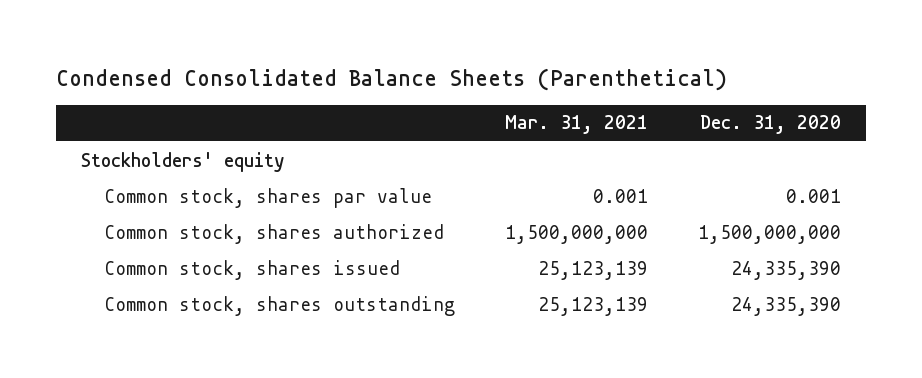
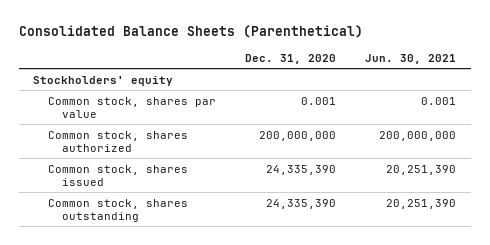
[56,67,728,91] Condensed Consolidated Balance Sheets (Parenthetical) -> [18,24,363,38] Consolidated Balance Sheets (Parenthetical)
[504,115,648,135] Mar. 31, 2021 -> none
none -> [365,53,457,64] Jun. 30, 2021
[697,224,841,244] 1,500,000,000 -> [258,130,336,141] 200,000,000

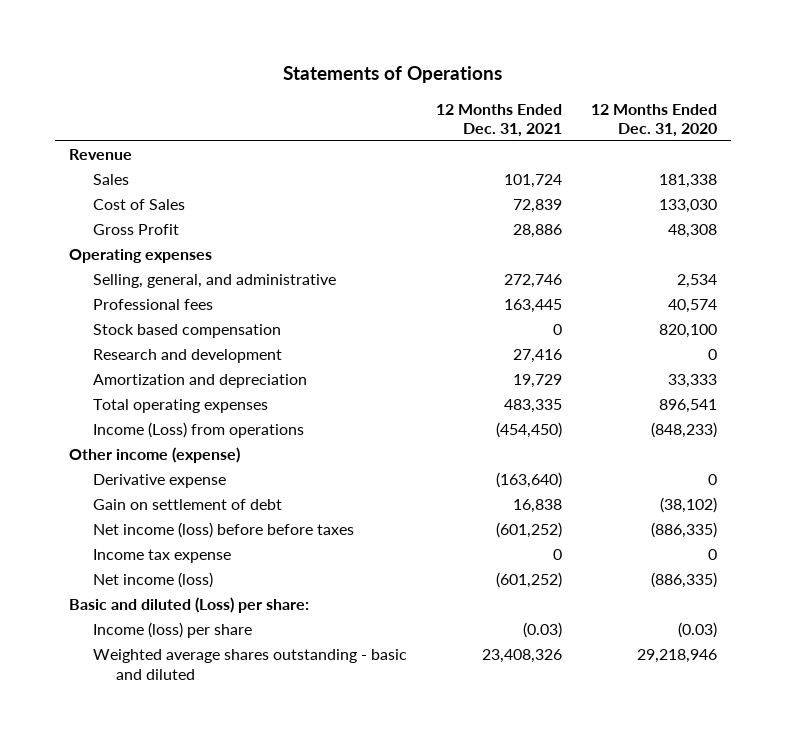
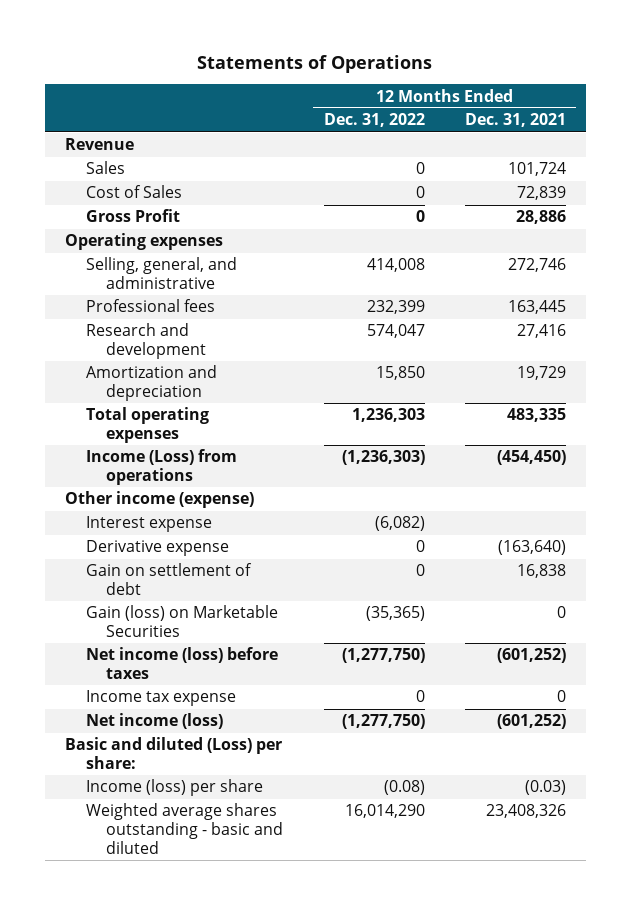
[590,103,717,138] 12 Months Ended Dec. 31, 2020 -> none
none -> [323,113,425,128] Dec. 31, 2022
[92,324,281,339] Stock based compensation -> none
none -> [85,516,212,533] Interest expense
none -> [85,605,278,637] Gain (loss) on Marketable Securities
[92,522,354,539] Net income (loss) before before taxes -> [85,647,278,679] Net income (loss) before taxes

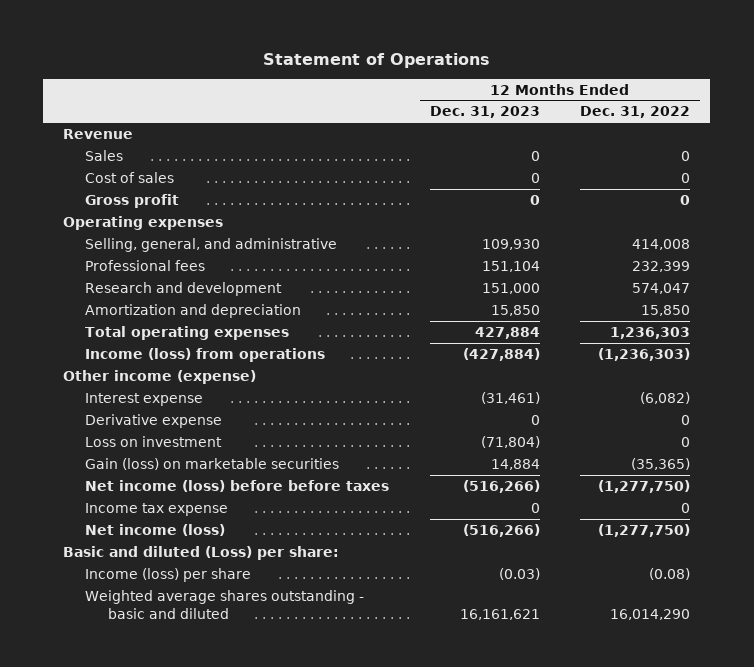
[197,55,433,74] Statements of Operations -> [262,52,490,68] Statement of Operations
[464,113,566,128] Dec. 31, 2021 -> none
none -> [429,106,540,119] Dec. 31, 2023
[85,185,182,199] Cost of Sales -> [85,171,175,183] Cost of sales
[85,209,180,223] Gross Profit -> [85,193,180,208] Gross profit
[85,449,237,485] Income (Loss) from operations -> [85,347,326,362] Income (loss) from operations
[85,563,252,595] Gain on settlement of debt -> none
none -> [85,435,223,447] Loss on investment
[85,605,278,637] Gain (loss) on Marketable Securities -> [85,457,340,470] Gain (loss) on marketable securities
[85,647,278,679] Net income (loss) before taxes -> [85,479,390,492] Net income (loss) before before taxes

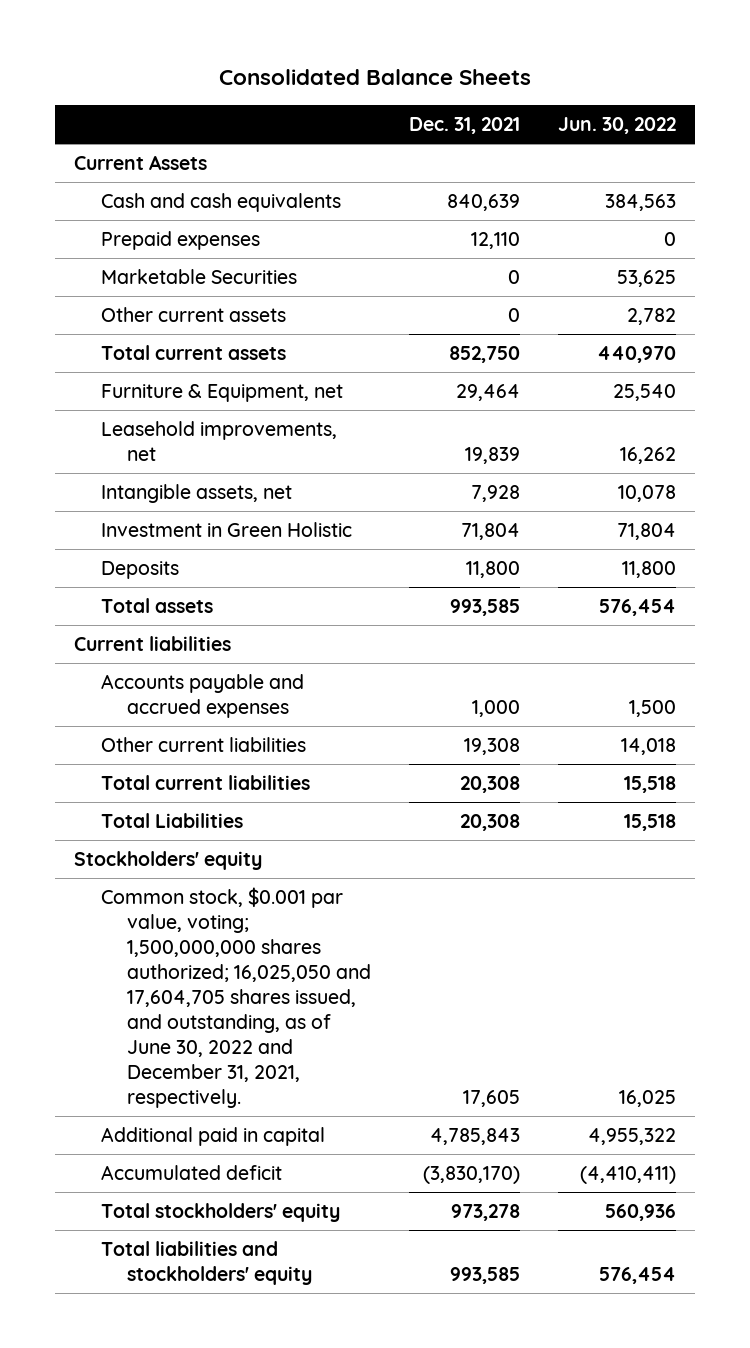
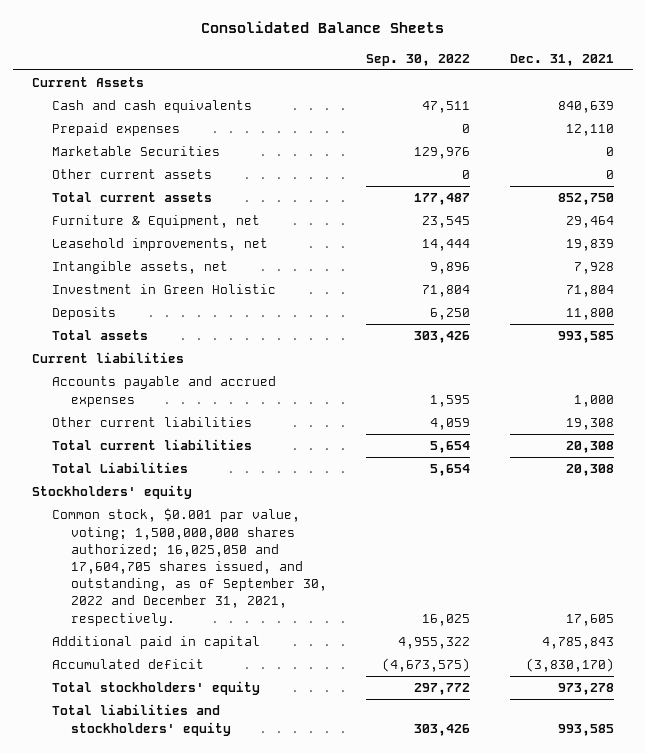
[558,117,677,135] Jun. 30, 2022 -> none
none -> [366,53,471,66] Sep. 30, 2022
[100,887,372,1108] Common stock, $0.001 par value, voting; 1,500,000,000 shares authorized; 16,025,050 and 17,604,705 shares issued, and outstanding, as of June 30, 2022 and December 31, 2021, respectively. -> [51,508,328,626] Common stock, $0.001 par value, voting; 1,500,000,000 shares authorized; 16,025,050 and 17,604,705 shares issued, and outstanding, as of September 30, 2022 and December 31, 2021, respectively.

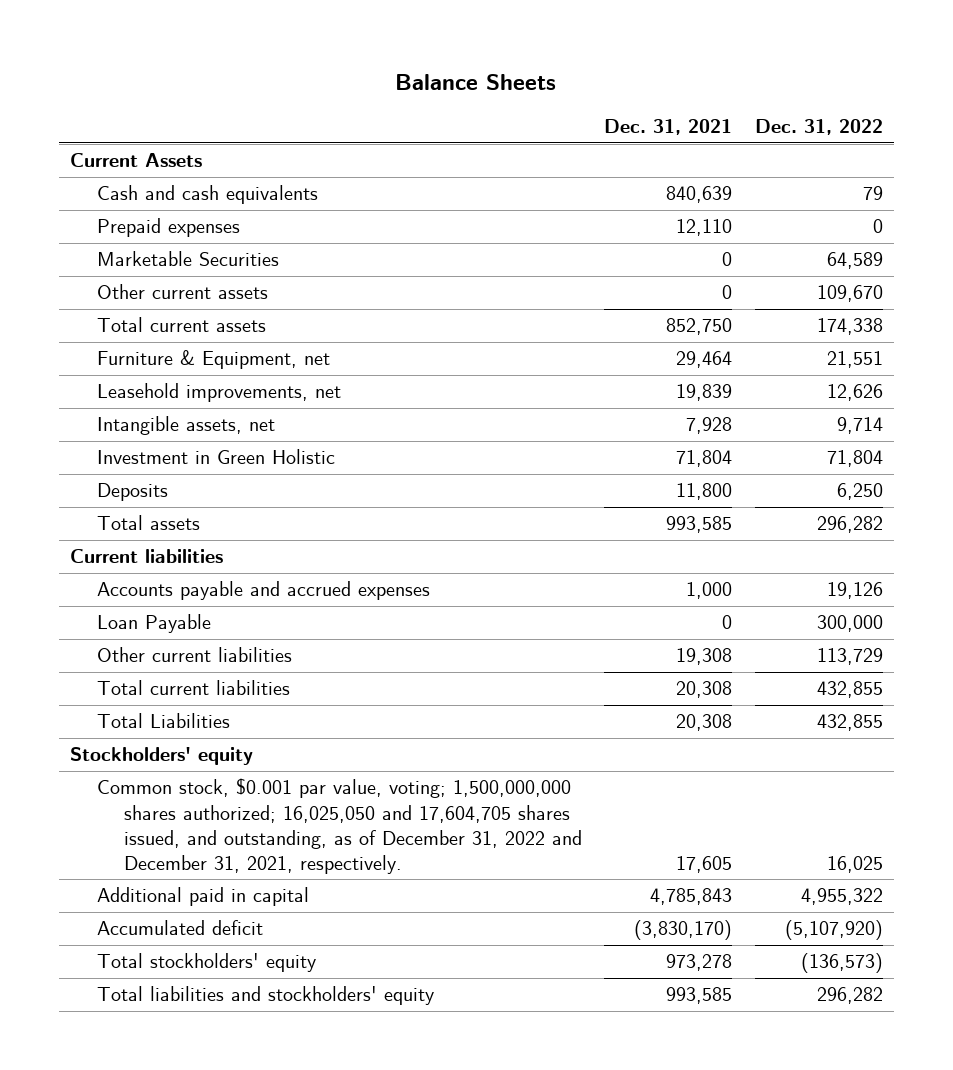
[200,21,444,34] Consolidated Balance Sheets -> [395,73,557,90] Balance Sheets
[366,53,471,66] Sep. 30, 2022 -> none
none -> [754,119,883,136] Dec. 31, 2022
none -> [96,614,211,634] Loan Payable
[51,508,328,626] Common stock, $0.001 par value, voting; 1,500,000,000 shares authorized; 16,025,050 and 17,604,705 shares issued, and outstanding, as of September 30, 2022 and December 31, 2021, respectively. -> [96,778,582,874] Common stock, $0.001 par value, voting; 1,500,000,000 shares authorized; 16,025,050 and 17,604,705 shares issued, and outstanding, as of December 31, 2022 and December 31, 2021, respectively.

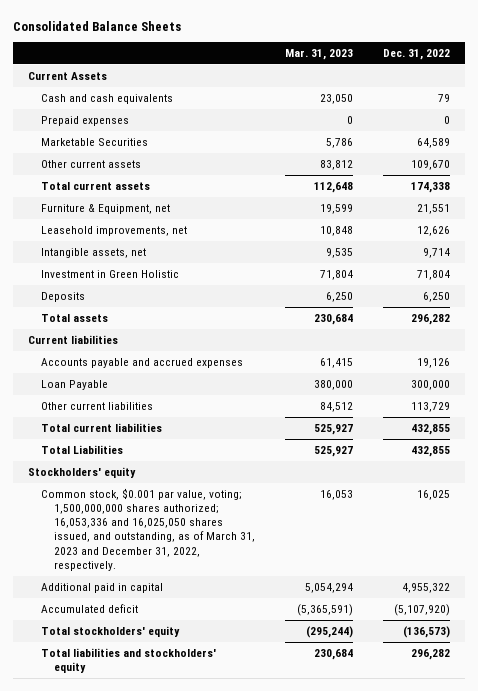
[395,73,557,90] Balance Sheets -> [13,20,182,31] Consolidated Balance Sheets
[604,119,733,136] Dec. 31, 2021 -> none
none -> [284,49,353,61] Mar. 31, 2023
[96,778,582,874] Common stock, $0.001 par value, voting; 1,500,000,000 shares authorized; 16,025,050 and 17,604,705 shares issued, and outstanding, as of December 31, 2022 and December 31, 2021, respectively. -> [41,487,256,571] Common stock, $0.001 par value, voting; 1,500,000,000 shares authorized; 16,053,336 and 16,025,050 shares issued, and outstanding, as of March 31, 2023 and December 31, 2022, respectively.

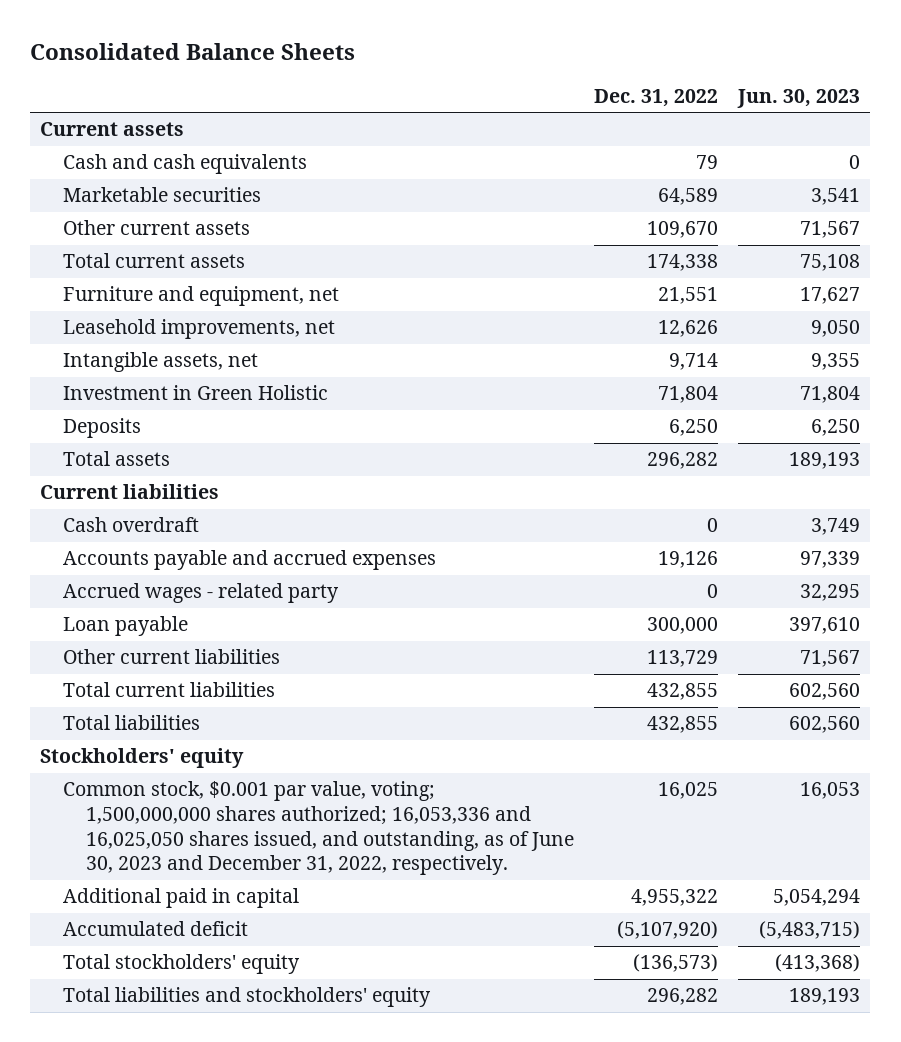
[284,49,353,61] Mar. 31, 2023 -> none
none -> [737,88,861,108] Jun. 30, 2023
[28,71,108,80] Current Assets -> [40,122,185,137] Current assets
[41,115,130,126] Prepaid expenses -> none
[41,137,149,146] Marketable Securities -> [63,187,262,203] Marketable securities
[41,203,171,214] Furniture & Equipment, net -> [63,286,340,307] Furniture and equipment, net
none -> [63,517,200,533] Cash overdraft
none -> [63,583,340,604] Accrued wages - related party
[41,379,109,390] Loan Payable -> [63,616,189,637] Loan payable
[41,444,124,454] Total Liabilities -> [63,715,201,731] Total liabilities
[41,487,256,571] Common stock, $0.001 par value, voting; 1,500,000,000 shares authorized; 16,053,336 and 16,025,050 shares issued, and outstanding, as of March 31, 2023 and December 31, 2022, respectively. -> [63,781,575,876] Common stock, $0.001 par value, voting; 1,500,000,000 shares authorized; 16,053,336 and 16,025,050 shares issued, and outstanding, as of June 30, 2023 and December 31, 2022, respectively.

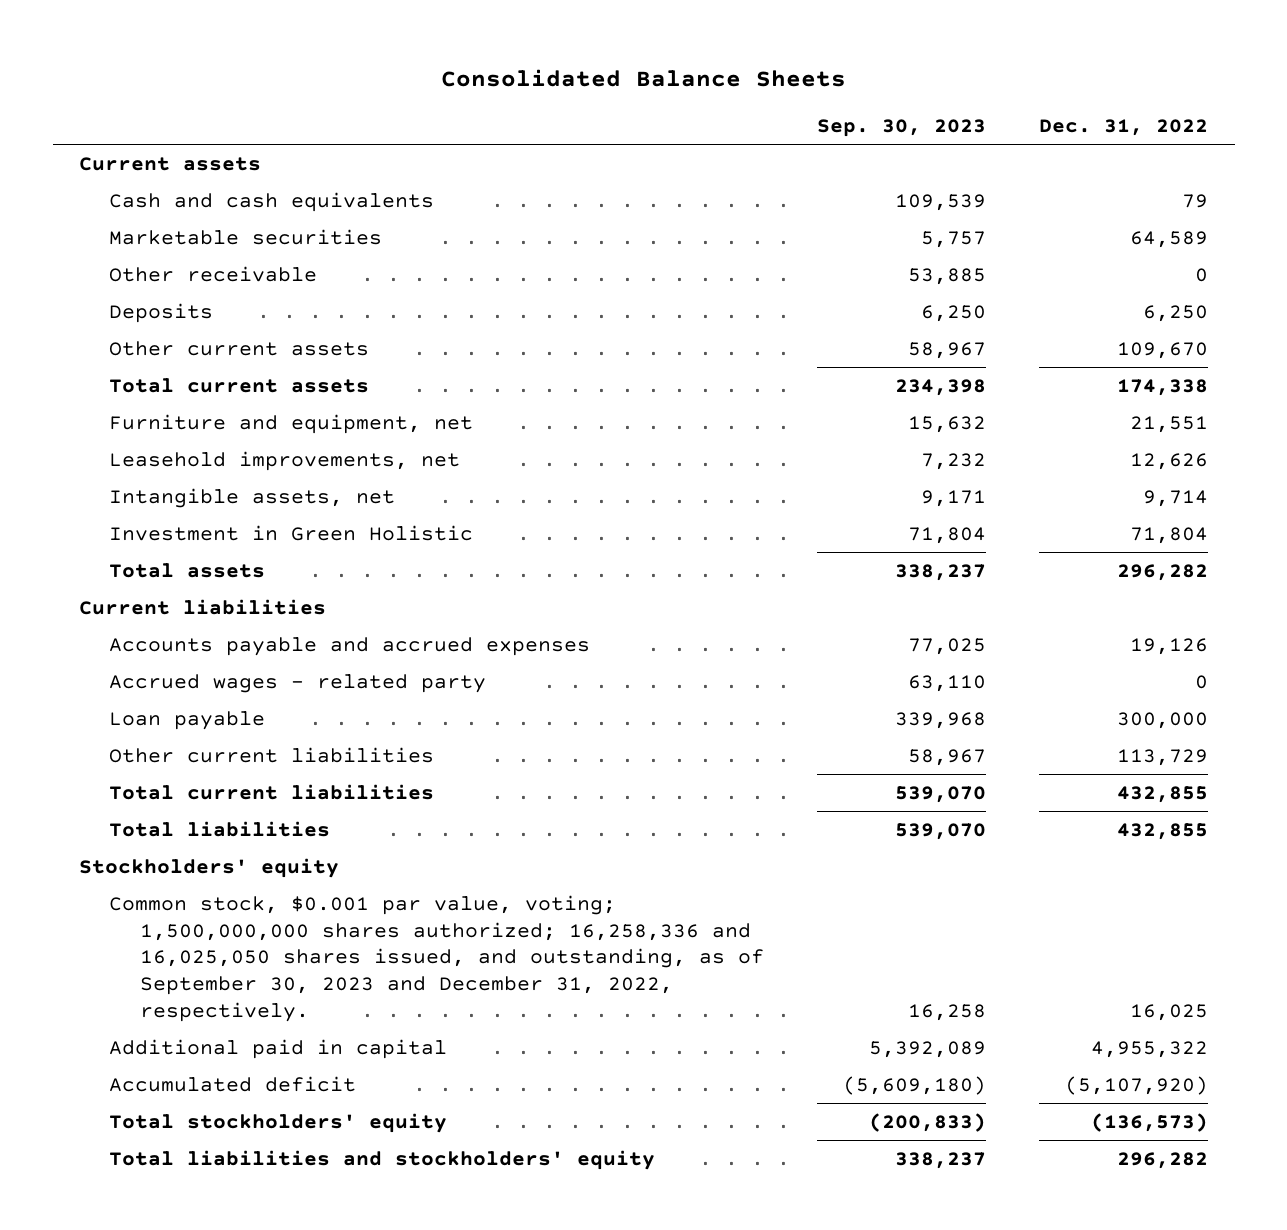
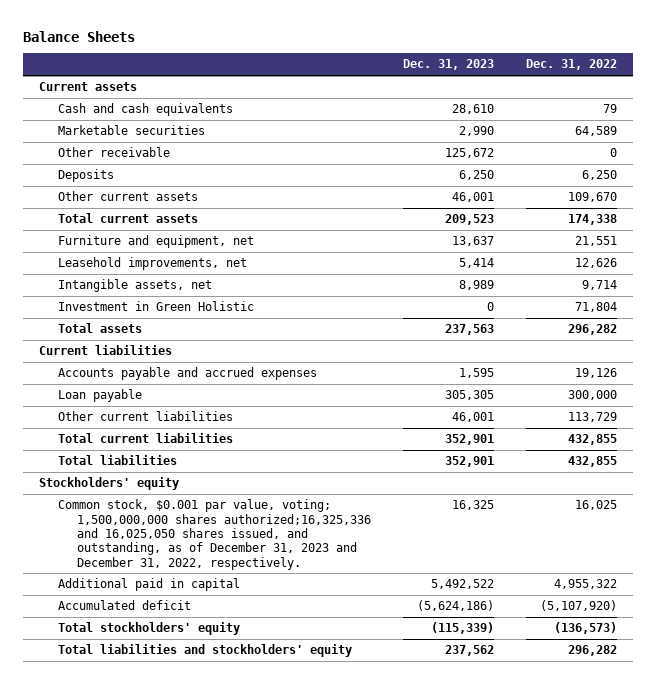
[440,68,846,87] Consolidated Balance Sheets -> [23,30,136,42] Balance Sheets
[816,118,986,137] Sep. 30, 2023 -> none
none -> [402,59,494,71] Dec. 31, 2023
[109,673,487,693] Accrued wages - related party -> none
[109,894,764,1023] Common stock, $0.001 par value, voting; 1,500,000,000 shares authorized; 16,258,336 and 16,025,050 shares issued, and outstanding, as of September 30, 2023 and December 31, 2022, respectively. -> [58,499,371,570] Common stock, $0.001 par value, voting; 1,500,000,000 shares authorized;16,325,336 and 16,025,050 shares issued, and outstanding, as of December 31, 2023 and December 31, 2022, respectively.

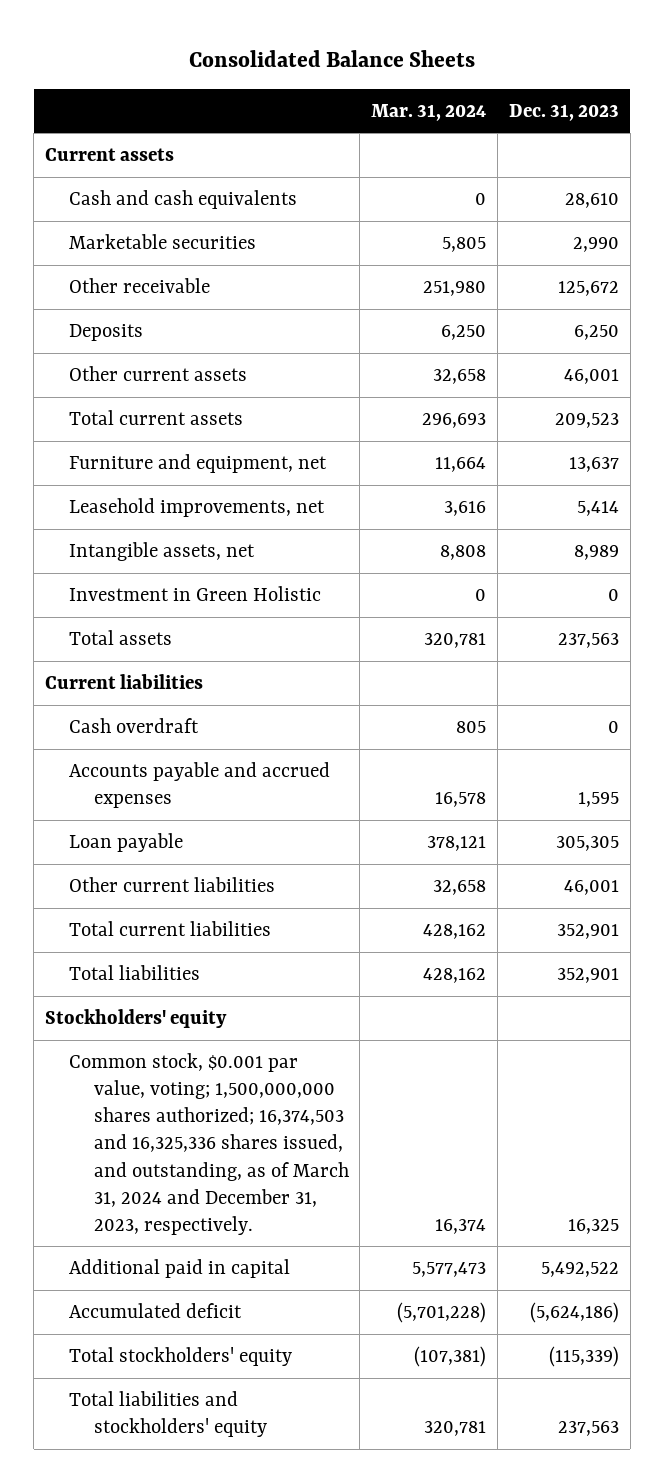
[23,30,136,42] Balance Sheets -> [188,50,475,68] Consolidated Balance Sheets
[525,59,617,71] Dec. 31, 2022 -> none
none -> [371,103,487,121] Mar. 31, 2024
none -> [69,717,200,733] Cash overdraft
[58,499,371,570] Common stock, $0.001 par value, voting; 1,500,000,000 shares authorized;16,325,336 and 16,025,050 shares issued, and outstanding, as of December 31, 2023 and December 31, 2022, respectively. -> [69,1052,349,1235] Common stock, $0.001 par value, voting; 1,500,000,000 shares authorized; 16,374,503 and 16,325,336 shares issued, and outstanding, as of March 31, 2024 and December 31, 2023, respectively.
[444,645,494,657] 237,562 -> [557,1421,619,1437] 237,563

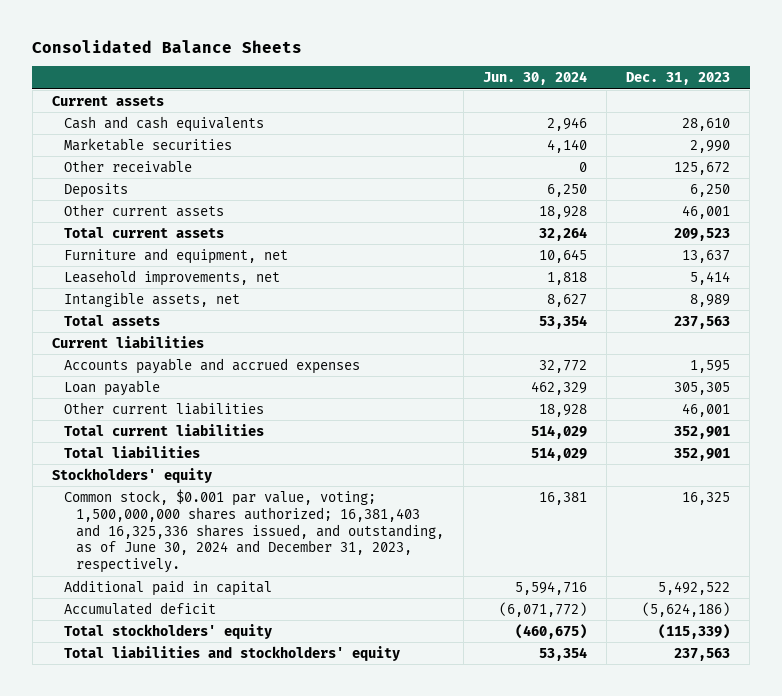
[371,103,487,121] Mar. 31, 2024 -> none
none -> [483,71,588,86] Jun. 30, 2024
[69,585,322,601] Investment in Green Holistic -> none
[69,717,200,733] Cash overdraft -> none
[69,1052,349,1235] Common stock, $0.001 par value, voting; 1,500,000,000 shares authorized; 16,374,503 and 16,325,336 shares issued, and outstanding, as of March 31, 2024 and December 31, 2023, respectively. -> [63,488,445,574] Common stock, $0.001 par value, voting; 1,500,000,000 shares authorized; 16,381,403 and 16,325,336 shares issued, and outstanding, as of June 30, 2024 and December 31, 2023, respectively.

